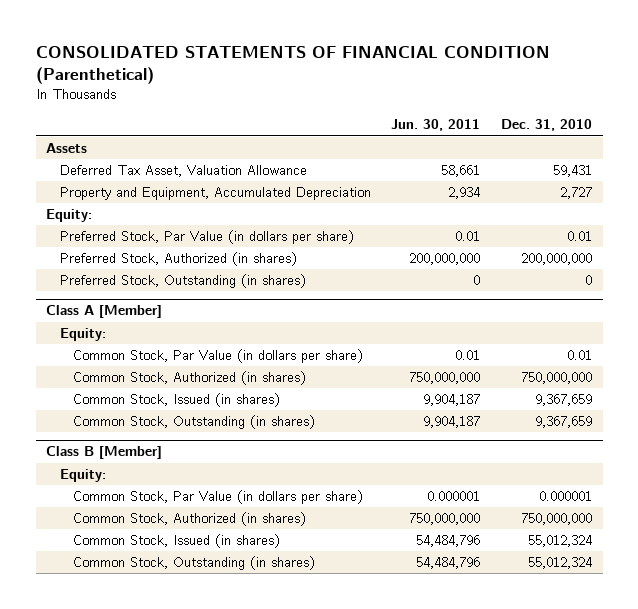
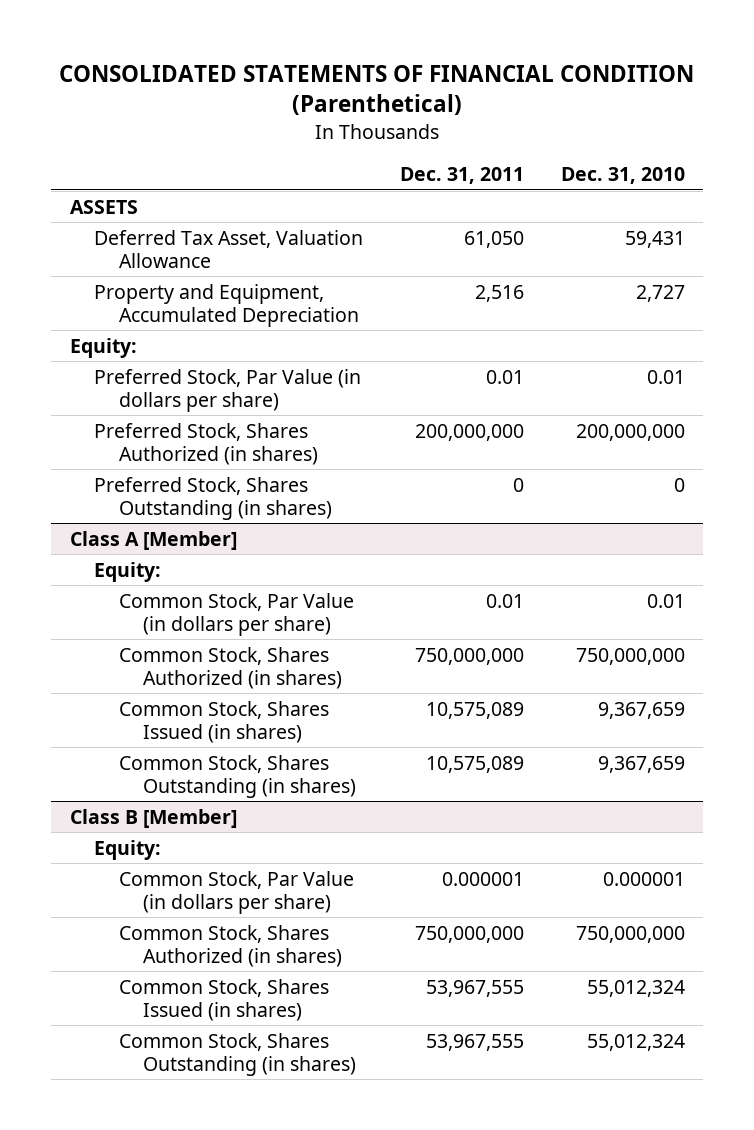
[391,119,481,132] Jun. 30, 2011 -> none
none -> [400,167,525,185] Dec. 31, 2011
[46,143,88,154] Assets -> [69,199,138,214] ASSETS
[59,252,297,267] Preferred Stock, Authorized (in shares) -> [94,422,318,466] Preferred Stock, Shares Authorized (in shares)
[59,274,306,289] Preferred Stock, Outstanding (in shares) -> [94,476,332,521] Preferred Stock, Shares Outstanding (in shares)
[72,371,306,386] Common Stock, Authorized (in shares) -> [118,646,343,690] Common Stock, Shares Authorized (in shares)
[72,393,280,408] Common Stock, Issued (in shares) -> [118,700,329,744] Common Stock, Shares Issued (in shares)
[72,415,315,430] Common Stock, Outstanding (in shares) -> [118,754,357,799] Common Stock, Shares Outstanding (in shares)
[72,512,306,527] Common Stock, Authorized (in shares) -> [118,924,343,968] Common Stock, Shares Authorized (in shares)
[72,534,280,549] Common Stock, Issued (in shares) -> [118,978,329,1022] Common Stock, Shares Issued (in shares)
[72,556,315,571] Common Stock, Outstanding (in shares) -> [118,1032,357,1077] Common Stock, Shares Outstanding (in shares)

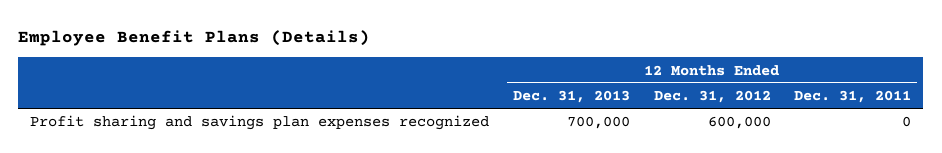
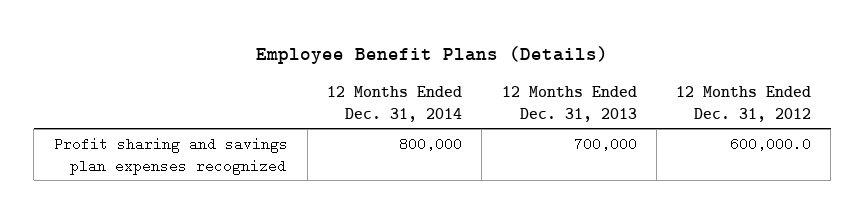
[794,90,912,104] Dec. 31, 2011 -> none
none -> [327,86,463,123] 12 Months Ended Dec. 31, 2014
[707,116,771,130] 600,000 -> [730,136,812,151] 600,000.0

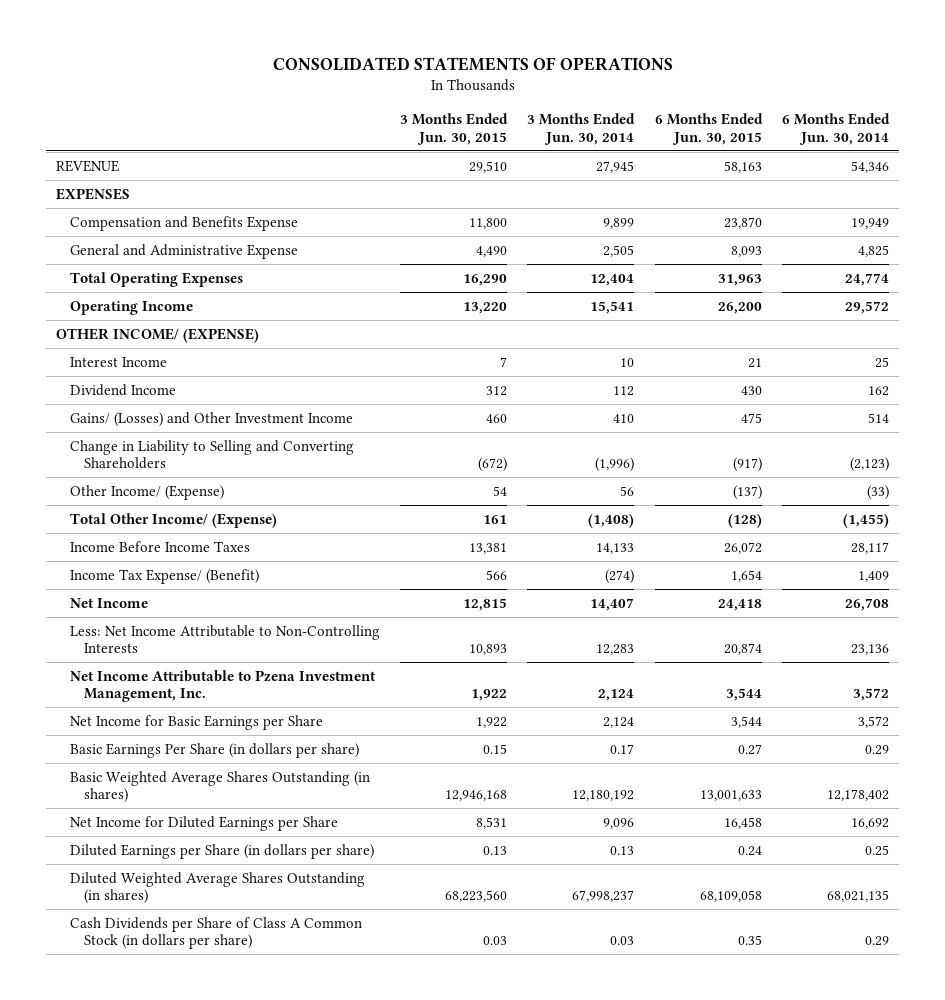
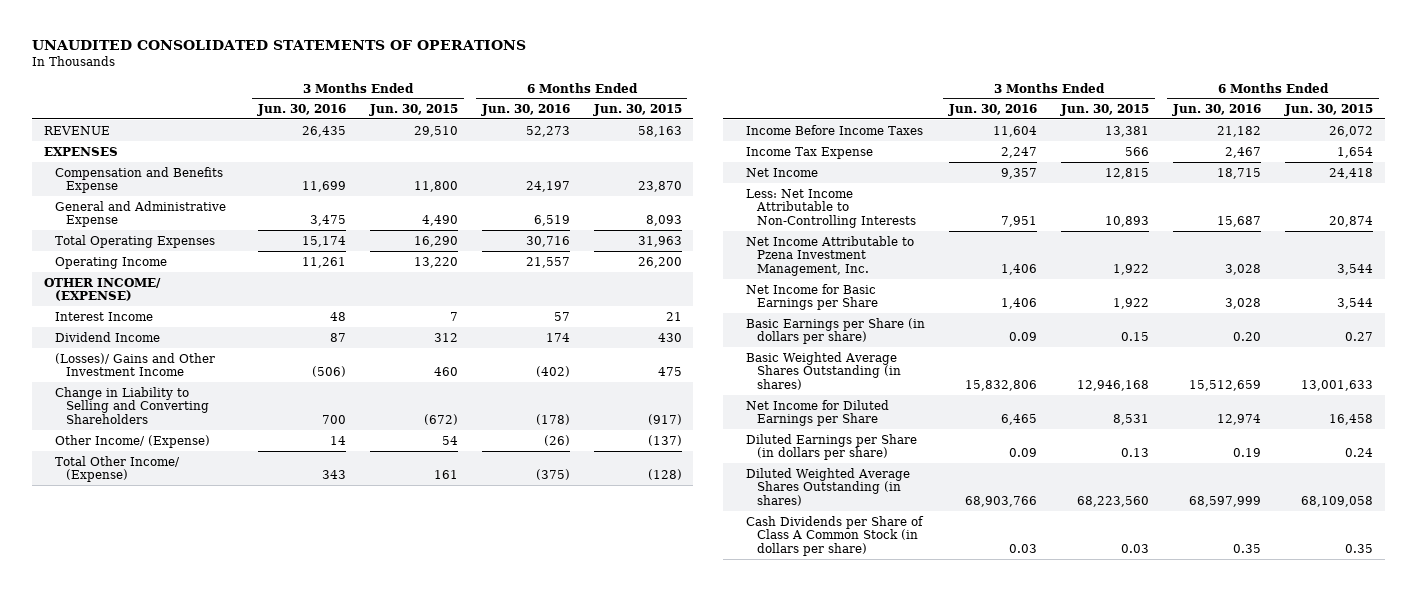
[272,56,673,71] CONSOLIDATED STATEMENTS OF OPERATIONS -> [31,40,526,51] UNAUDITED CONSOLIDATED STATEMENTS OF OPERATIONS
[527,113,636,145] 3 Months Ended Jun. 30, 2014 -> none
[782,113,891,145] 6 Months Ended Jun. 30, 2014 -> none
none -> [256,104,346,117] Jun. 30, 2016
none -> [480,104,570,117] Jun. 30, 2016
[69,411,353,427] Gains/ (Losses) and Other Investment Income -> [54,352,215,377] (Losses)/ Gains and Other Investment Income
[69,568,259,584] Income Tax Expense/ (Benefit) -> [746,146,874,159] Income Tax Expense
[69,742,359,758] Basic Earnings Per Share (in dollars per share) -> [746,317,926,345] Basic Earnings per Share (in dollars per share)

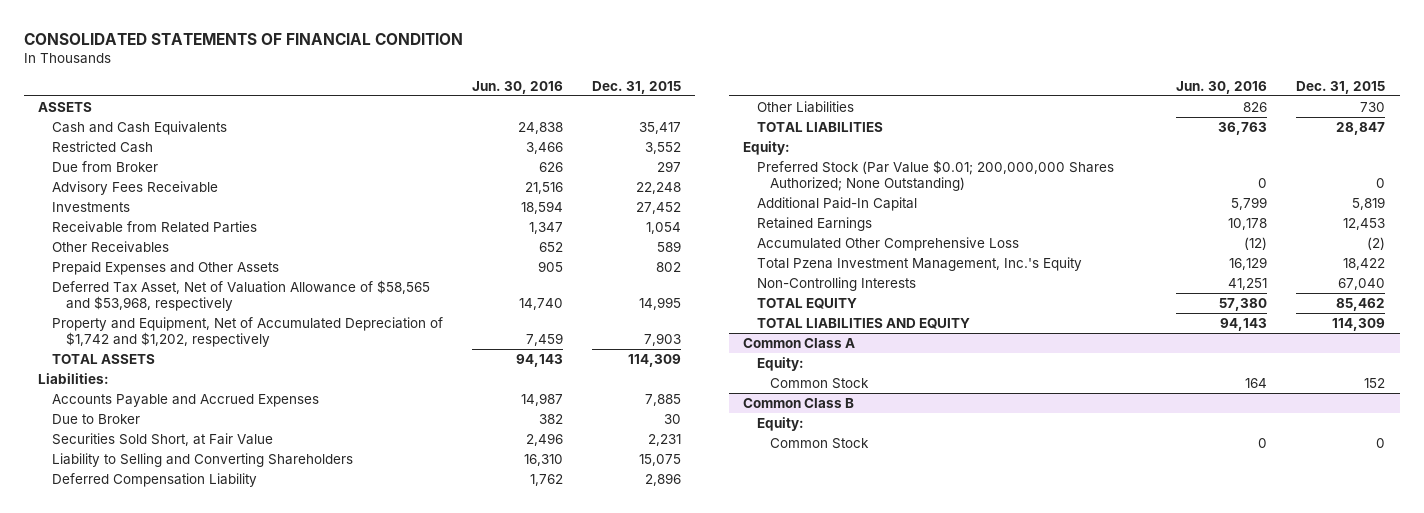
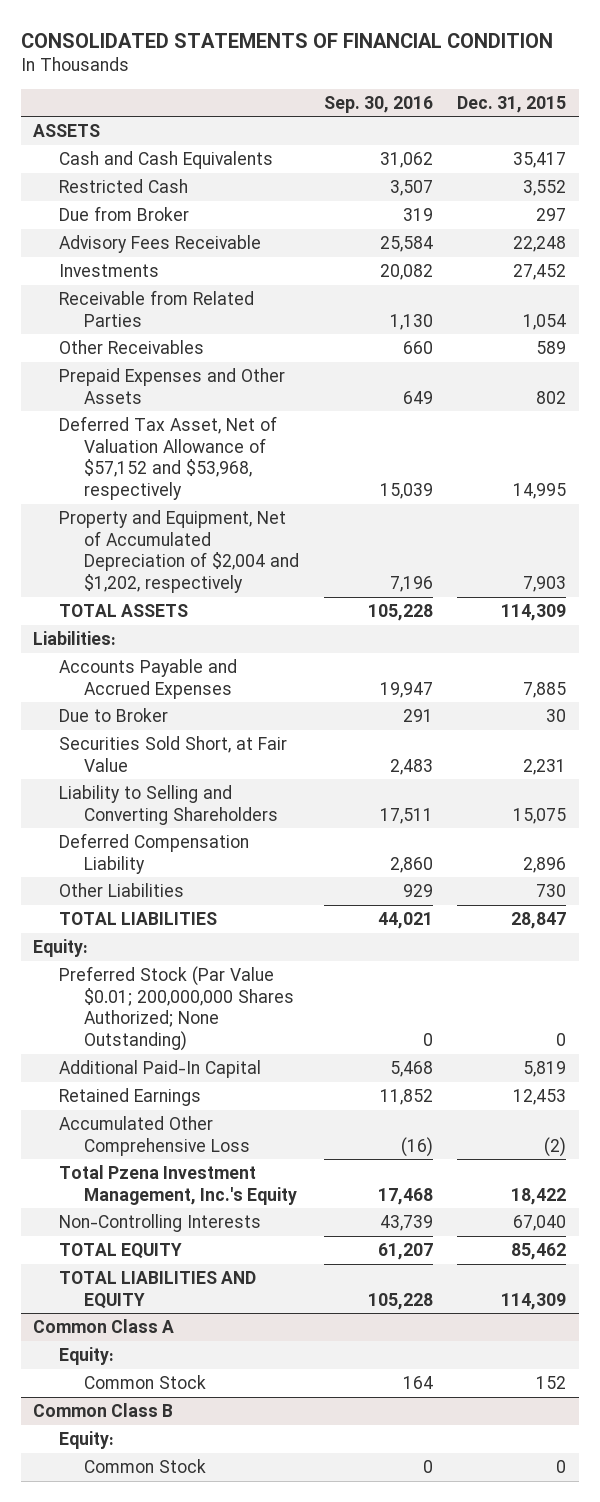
[471,80,563,94] Jun. 30, 2016 -> none
none -> [323,95,433,113] Sep. 30, 2016
[51,279,430,312] Deferred Tax Asset, Net of Valuation Allowance of $58,565 and $53,968, respectively -> [58,415,277,501] Deferred Tax Asset, Net of Valuation Allowance of $57,152 and $53,968, respectively
[51,316,443,348] Property and Equipment, Net of Accumulated Depreciation of $1,742 and $1,202, respectively -> [58,509,300,594] Property and Equipment, Net of Accumulated Depreciation of $2,004 and $1,202, respectively

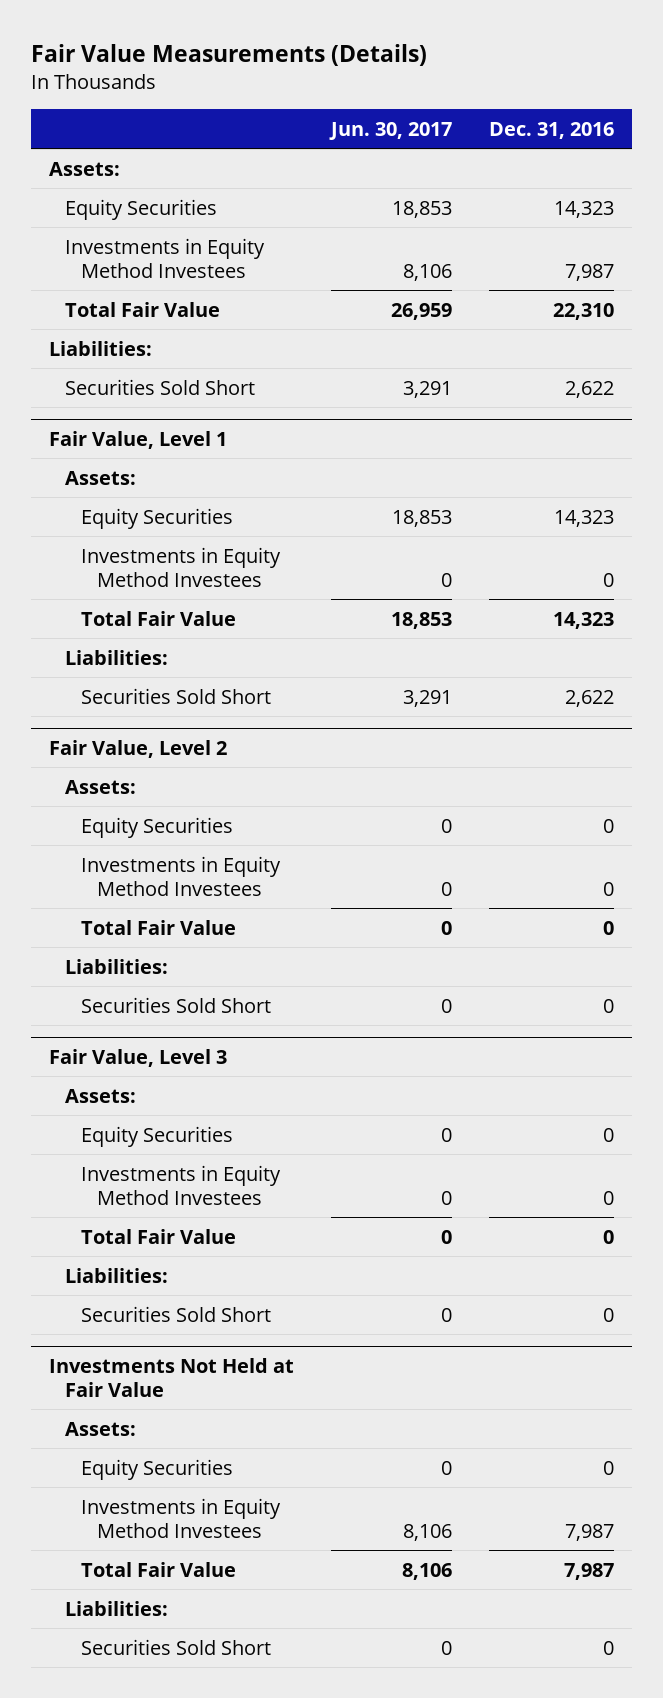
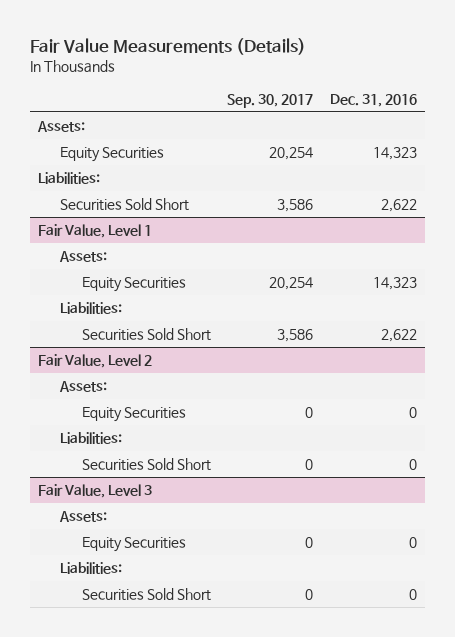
[328,121,452,140] Jun. 30, 2017 -> none
none -> [227,93,314,108] Sep. 30, 2017
[65,237,266,278] Investments in Equity Method Investees -> none
[65,301,221,317] Total Fair Value -> none
[80,546,281,587] Investments in Equity Method Investees -> none
[80,610,236,626] Total Fair Value -> none
[80,855,281,896] Investments in Equity Method Investees -> none
[80,919,236,935] Total Fair Value -> none
[80,1164,281,1205] Investments in Equity Method Investees -> none
[80,1228,236,1244] Total Fair Value -> none
[49,1357,295,1397] Investments Not Held at Fair Value -> none
[65,1421,137,1436] Assets: -> none
[80,1458,233,1480] Equity Securities -> none
[80,1497,281,1538] Investments in Equity Method Investees -> none
[80,1561,236,1577] Total Fair Value -> none
[65,1600,169,1616] Liabilities: -> none
[80,1638,271,1655] Securities Sold Short -> none

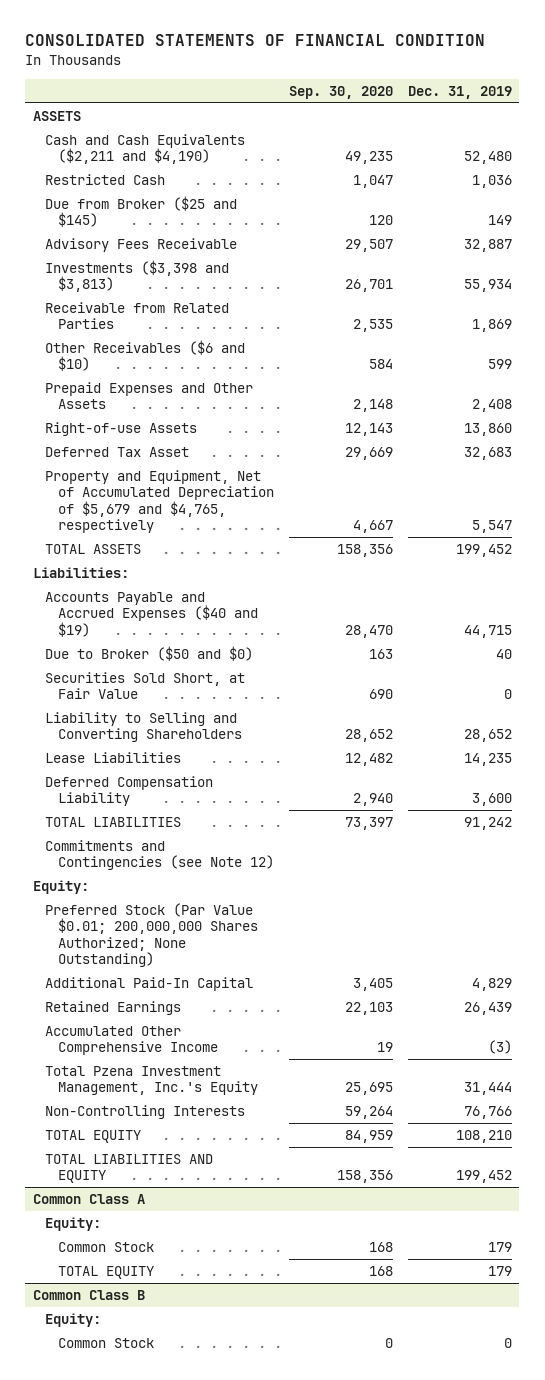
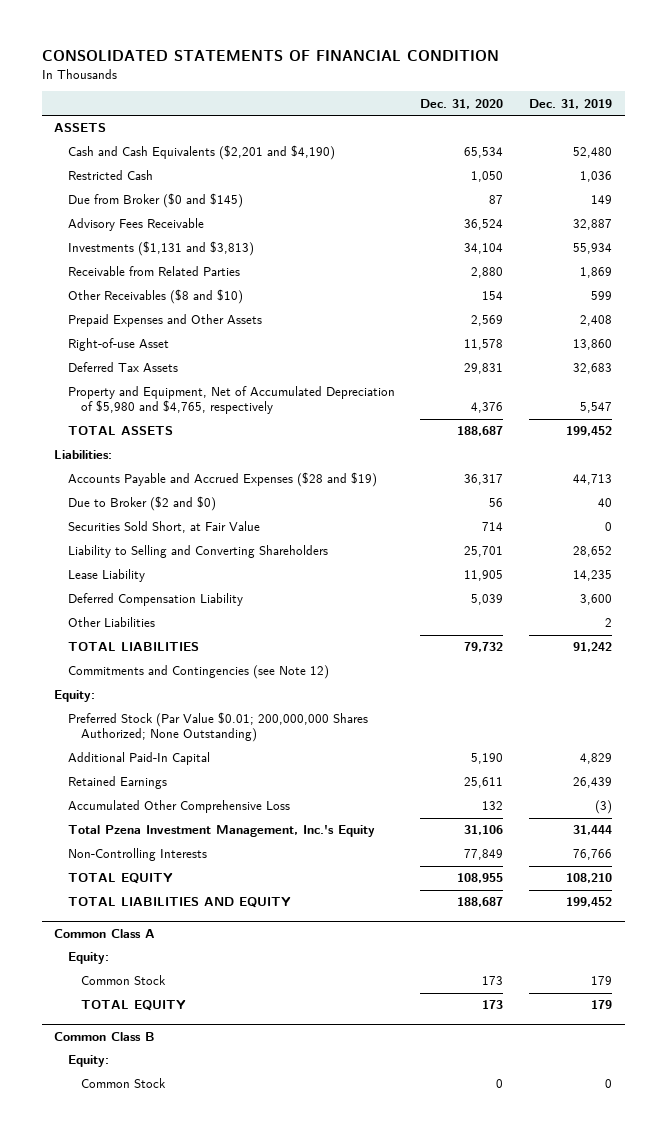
[289,85,394,99] Sep. 30, 2020 -> none
none -> [420,98,504,109] Dec. 31, 2020
[45,133,246,165] Cash and Cash Equivalents ($2,211 and $4,190) -> [67,145,335,161] Cash and Cash Equivalents ($2,201 and $4,190)
[45,195,238,228] Due from Broker ($25 and $145) -> [67,193,243,209] Due from Broker ($0 and $145)
[45,259,230,293] Investments ($3,398 and $3,813) -> [67,241,254,257] Investments ($1,131 and $3,813)
[45,339,246,372] Other Receivables ($6 and $10) -> [67,289,243,305] Other Receivables ($8 and $10)
[45,421,198,436] Right-of-use Assets -> [67,338,169,352] Right-of-use Asset
[45,446,190,457] Deferred Tax Asset -> [67,362,178,373] Deferred Tax Assets
[45,469,275,534] Property and Equipment, Net of Accumulated Depreciation of $5,679 and $4,765, respectively -> [67,386,395,415] Property and Equipment, Net of Accumulated Depreciation of $5,980 and $4,765, respectively
[45,591,259,637] Accounts Payable and Accrued Expenses ($40 and $19) -> [67,472,377,488] Accounts Payable and Accrued Expenses ($28 and $19)
[463,624,512,638] 44,715 -> [572,474,612,486] 44,713
[45,645,254,661] Due to Broker ($50 and $0) -> [67,496,216,512] Due to Broker ($2 and $0)
[45,751,182,763] Lease Liabilities -> [67,569,145,583] Lease Liability
none -> [67,617,155,628] Other Liabilities
[45,1025,219,1056] Accumulated Other Comprehensive Income -> [67,800,290,814] Accumulated Other Comprehensive Loss

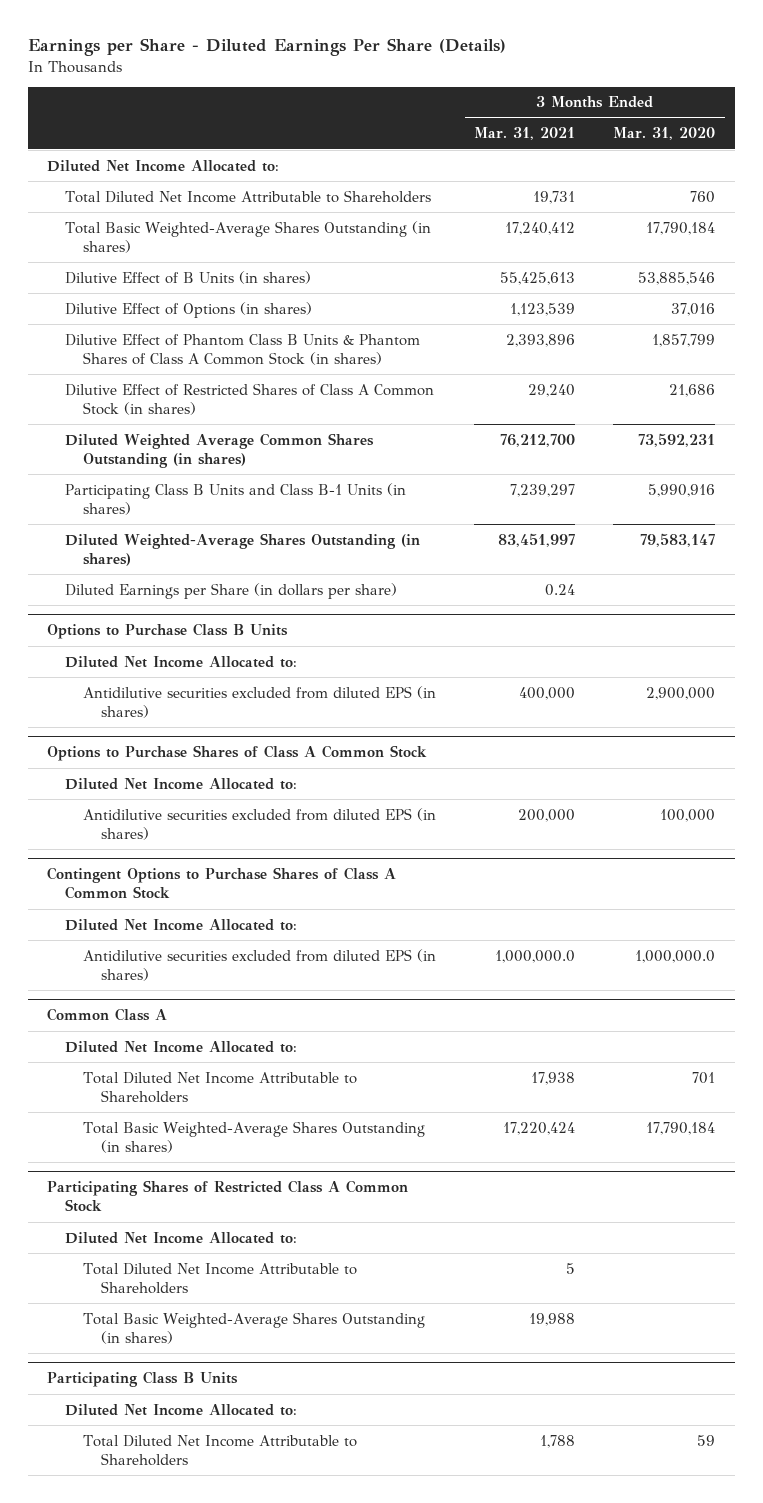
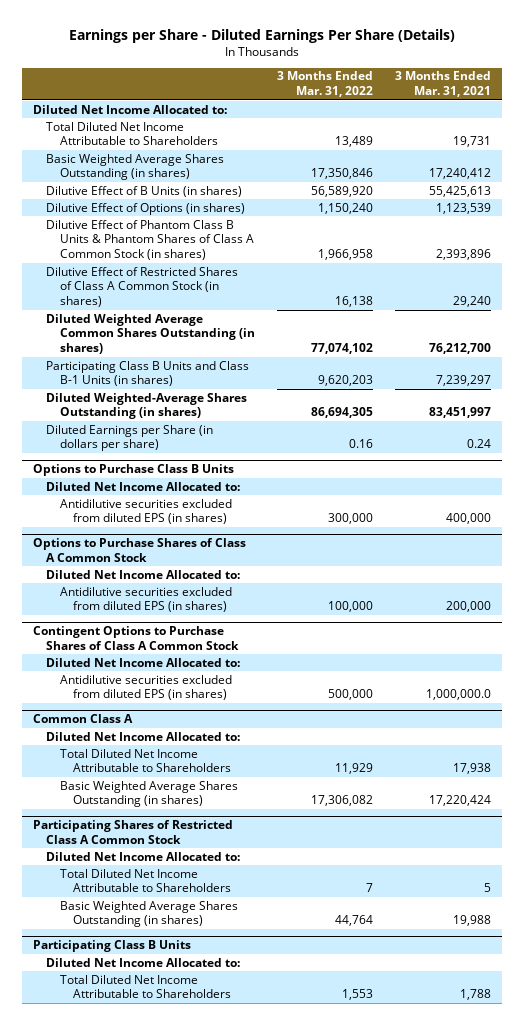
[613,127,716,141] Mar. 31, 2020 -> none
none -> [276,71,373,97] 3 Months Ended Mar. 31, 2022
[65,220,432,253] Total Basic Weighted-Average Shares Outstanding (in shares) -> [46,153,225,181] Basic Weighted Average Shares Outstanding (in shares)
[82,1120,425,1153] Total Basic Weighted-Average Shares Outstanding (in shares) -> [59,780,238,808] Basic Weighted Average Shares Outstanding (in shares)
[82,1311,425,1344] Total Basic Weighted-Average Shares Outstanding (in shares) -> [59,900,238,928] Basic Weighted Average Shares Outstanding (in shares)

